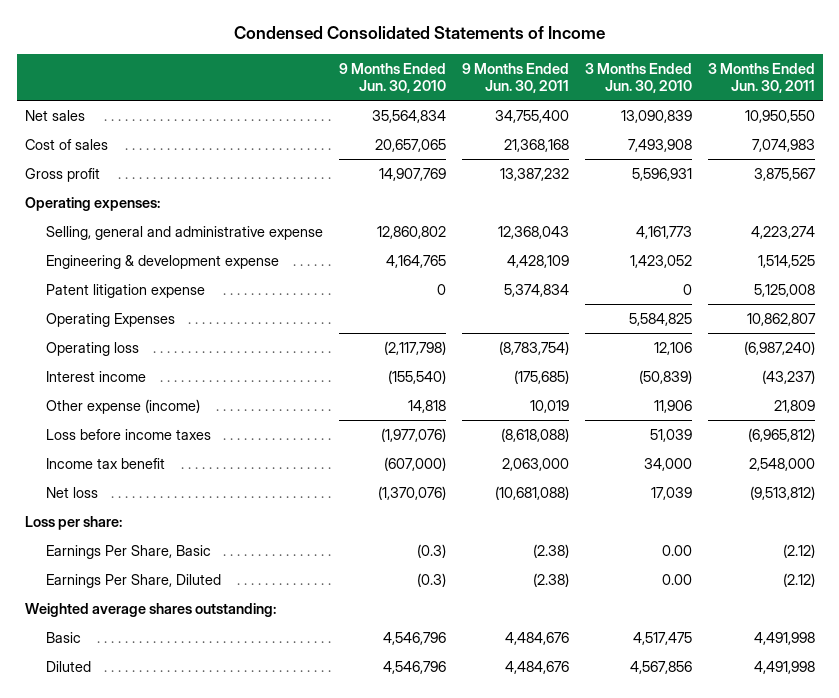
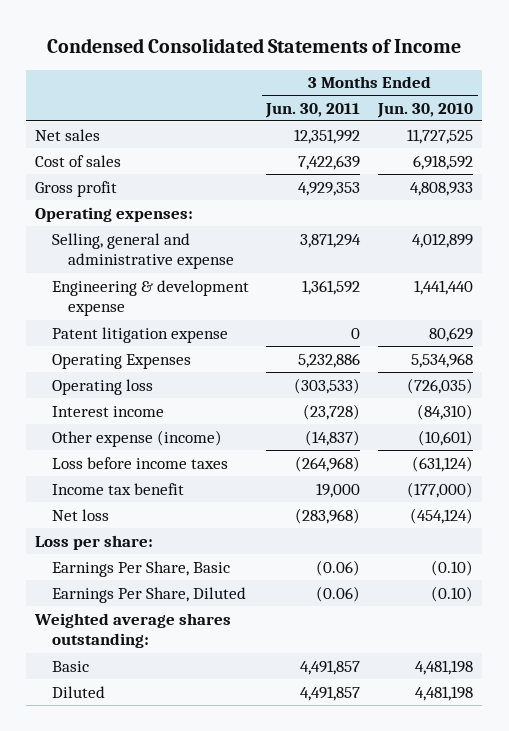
[338,62,446,94] 9 Months Ended Jun. 30, 2010 -> none
[461,62,569,94] 9 Months Ended Jun. 30, 2011 -> none
[620,109,692,123] 13,090,839 -> [407,128,474,144] 11,727,525
[744,109,815,123] 10,950,550 -> [294,128,361,144] 12,351,992
[627,138,692,152] 7,493,908 -> [413,154,474,170] 6,918,592
[751,138,815,152] 7,074,983 -> [298,154,361,170] 7,422,639
[631,167,692,181] 5,596,931 -> [410,181,474,196] 4,808,933
[753,167,816,181] 3,875,567 -> [298,181,361,196] 4,929,353
[635,225,692,239] 4,161,773 -> [412,232,474,248] 4,012,899
[750,225,815,239] 4,223,274 -> [300,232,362,248] 3,871,294
[629,254,692,268] 1,423,052 -> [414,279,474,295] 1,441,440
[757,254,815,268] 1,514,525 -> [302,279,361,295] 1,361,592
[682,283,692,295] 0 -> [429,326,474,342] 80,629
[753,283,815,297] 5,125,008 -> [351,327,361,339] 0
[628,312,692,326] 5,584,825 -> [411,352,474,368] 5,534,968
[746,312,816,326] 10,862,807 -> [298,352,361,368] 5,232,886
[653,341,692,355] 12,106 -> [407,377,474,394] (726,035)
[743,340,815,355] (6,987,240) -> [294,377,361,394] (303,533)
[638,369,692,384] (50,839) -> [417,403,474,420] (84,310)
[761,369,815,384] (43,237) -> [303,403,361,420] (23,728)
[653,399,692,413] 11,906 -> [418,429,474,446] (10,601)
[773,399,815,413] 21,809 -> [305,429,361,446] (14,837)
[649,428,692,442] 51,039 -> [412,455,474,472] (631,124)
[747,427,815,442] (6,965,812) -> [295,455,361,472] (264,968)
[643,457,692,471] 34,000 -> [407,481,474,498] (177,000)
[748,457,815,471] 2,548,000 -> [316,482,361,498] 19,000
[650,486,692,500] 17,039 -> [410,507,474,524] (454,124)
[749,485,815,500] (9,513,812) -> [295,507,361,524] (283,968)
[661,544,692,556] 0.00 -> [431,559,474,576] (0.10)
[782,543,815,558] (2.12) -> [316,559,361,576] (0.06)
[661,573,692,585] 0.00 -> [431,585,474,602] (0.10)
[782,572,815,587] (2.12) -> [316,585,361,602] (0.06)
[632,631,692,645] 4,517,475 -> [415,659,474,675] 4,481,198
[753,631,815,645] 4,491,998 -> [300,659,361,675] 4,491,857
[629,660,692,674] 4,567,856 -> [415,685,474,701] 4,481,198
[753,660,815,674] 4,491,998 -> [300,685,361,701] 4,491,857

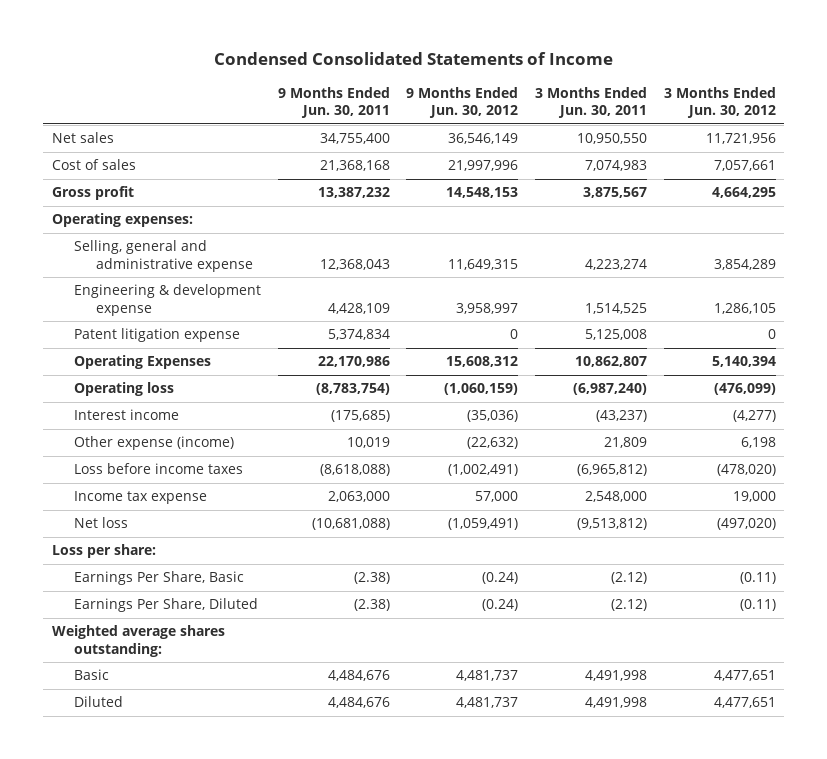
[377,102,474,118] Jun. 30, 2010 -> none
none -> [277,86,390,119] 9 Months Ended Jun. 30, 2011
none -> [406,86,519,119] 9 Months Ended Jun. 30, 2012
none -> [663,86,776,119] 3 Months Ended Jun. 30, 2012
[294,128,361,144] 12,351,992 -> [576,133,647,145] 10,950,550
[298,154,361,170] 7,422,639 -> [584,160,647,172] 7,074,983
[298,181,361,196] 4,929,353 -> [582,187,647,199] 3,875,567
[300,232,362,248] 3,871,294 -> [584,258,647,270] 4,223,274
[302,279,361,295] 1,361,592 -> [584,302,647,314] 1,514,525
[351,327,361,339] 0 -> [584,329,647,341] 5,125,008
[298,352,361,368] 5,232,886 -> [574,356,647,368] 10,862,807
[294,377,361,394] (303,533) -> [572,383,647,396] (6,987,240)
[303,403,361,420] (23,728) -> [595,410,647,423] (43,237)
[305,429,361,446] (14,837) -> [603,437,647,449] 21,809
[295,455,361,472] (264,968) -> [576,464,647,477] (6,965,812)
[51,482,184,495] Income tax benefit -> [73,491,207,505] Income tax expense
[316,482,361,498] 19,000 -> [584,491,647,503] 2,548,000
[295,507,361,524] (283,968) -> [576,518,647,531] (9,513,812)
[316,559,361,576] (0.06) -> [610,572,647,585] (2.12)
[316,585,361,602] (0.06) -> [610,599,647,612] (2.12)
[300,659,361,675] 4,491,857 -> [584,670,647,682] 4,491,998
[300,685,361,701] 4,491,857 -> [584,697,647,709] 4,491,998

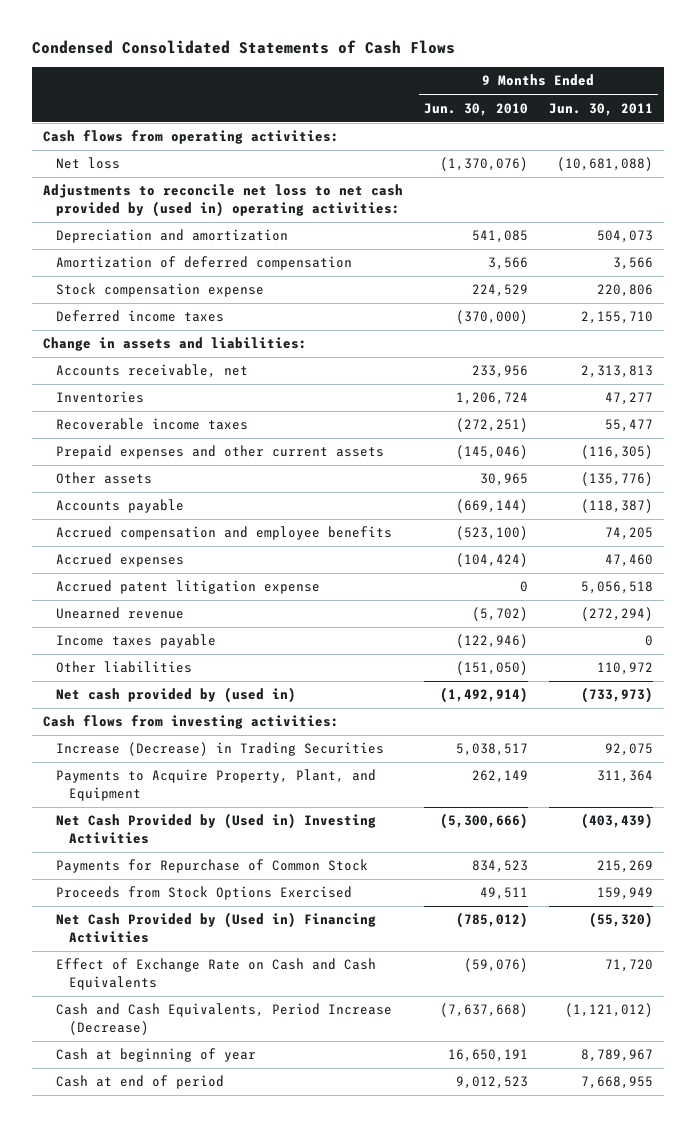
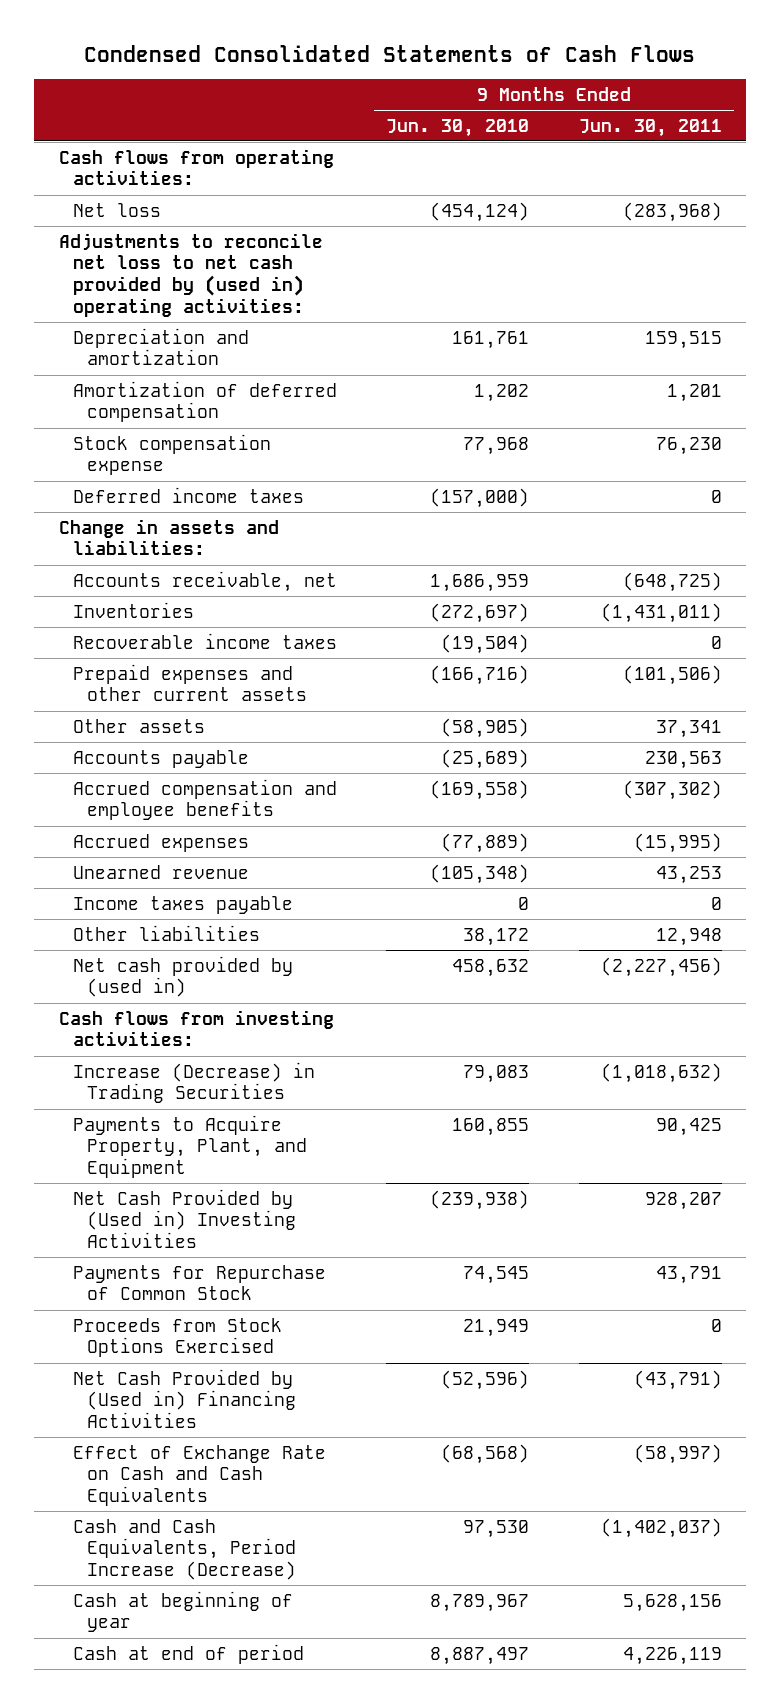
[439,157,528,172] (1,370,076) -> [430,201,530,222] (454,124)
[557,157,654,172] (10,681,088) -> [622,201,722,222] (283,968)
[471,230,528,244] 541,085 -> [452,330,530,349] 161,761
[597,230,654,244] 504,073 -> [644,330,722,349] 159,515
[487,257,528,271] 3,566 -> [474,383,530,402] 1,202
[613,257,654,271] 3,566 -> [666,383,722,402] 1,201
[471,284,528,298] 224,529 -> [463,436,530,455] 77,968
[597,284,654,298] 220,806 -> [655,436,722,455] 76,230
[455,310,528,325] (370,000) -> [430,487,530,508] (157,000)
[581,311,654,325] 2,155,710 -> [710,489,722,503] 0
[55,580,320,595] Accrued patent litigation expense -> none
[471,365,528,379] 233,956 -> [430,573,530,592] 1,686,959
[581,365,654,379] 2,313,813 -> [622,571,722,592] (648,725)
[455,392,528,406] 1,206,724 -> [430,602,530,623] (272,697)
[605,392,654,406] 47,277 -> [600,602,722,623] (1,431,011)
[455,418,528,433] (272,251) -> [441,633,530,654] (19,504)
[605,419,654,433] 55,477 -> [710,635,722,649] 0
[455,445,528,460] (145,046) -> [430,664,530,685] (166,716)
[581,445,654,460] (116,305) -> [622,664,722,685] (101,506)
[479,473,528,487] 30,965 -> [441,717,530,738] (58,905)
[581,472,654,487] (135,776) -> [655,719,722,738] 37,341
[455,499,528,514] (669,144) -> [441,748,530,769] (25,689)
[581,499,654,514] (118,387) -> [644,750,722,769] 230,563
[455,526,528,541] (523,100) -> [430,779,530,800] (169,558)
[605,527,654,541] 74,205 -> [622,779,722,800] (307,302)
[455,553,528,568] (104,424) -> [441,832,530,853] (77,889)
[605,554,654,568] 47,460 -> [633,832,722,853] (15,995)
[471,607,528,622] (5,702) -> [430,863,530,884] (105,348)
[581,607,654,622] (272,294) -> [655,865,722,884] 43,253
[455,634,528,649] (122,946) -> [518,896,530,910] 0
[455,661,528,676] (151,050) -> [463,927,530,946] 38,172
[597,662,654,676] 110,972 -> [655,927,722,946] 12,948
[439,687,528,704] (1,492,914) -> [452,958,530,977] 458,632
[581,687,654,704] (733,973) -> [600,956,722,977] (2,227,456)
[455,743,528,757] 5,038,517 -> [463,1064,530,1083] 79,083
[605,743,654,757] 92,075 -> [600,1062,722,1083] (1,018,632)
[471,770,528,784] 262,149 -> [452,1117,530,1136] 160,855
[597,770,654,784] 311,364 -> [655,1117,722,1136] 90,425
[439,813,528,830] (5,300,666) -> [430,1189,530,1210] (239,938)
[581,813,654,830] (403,439) -> [644,1191,722,1210] 928,207
[471,860,528,874] 834,523 -> [463,1265,530,1284] 74,545
[597,860,654,874] 215,269 -> [655,1265,722,1284] 43,791
[479,887,528,901] 49,511 -> [463,1318,530,1337] 21,949
[597,887,654,901] 159,949 -> [710,1318,722,1332] 0
[455,912,528,929] (785,012) -> [441,1369,530,1390] (52,596)
[589,912,654,929] (55,320) -> [633,1369,722,1390] (43,791)
[463,958,528,973] (59,076) -> [441,1443,530,1464] (68,568)
[605,959,654,973] 71,720 -> [633,1443,722,1464] (58,997)
[439,1003,528,1018] (7,637,668) -> [463,1519,530,1538] 97,530
[565,1003,654,1018] (1,121,012) -> [600,1517,722,1538] (1,402,037)
[447,1049,528,1063] 16,650,191 -> [430,1593,530,1612] 8,789,967
[581,1049,654,1063] 8,789,967 -> [622,1593,722,1612] 5,628,156
[455,1076,528,1090] 9,012,523 -> [430,1646,530,1665] 8,887,497
[581,1076,654,1090] 7,668,955 -> [622,1646,722,1665] 4,226,119

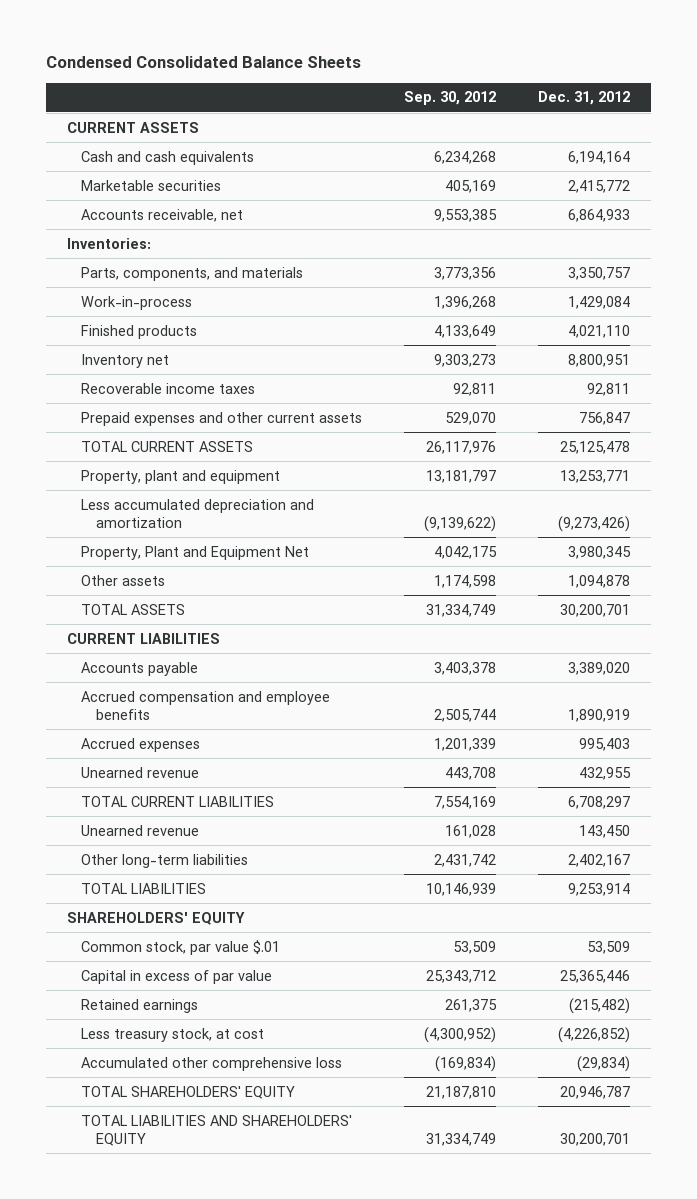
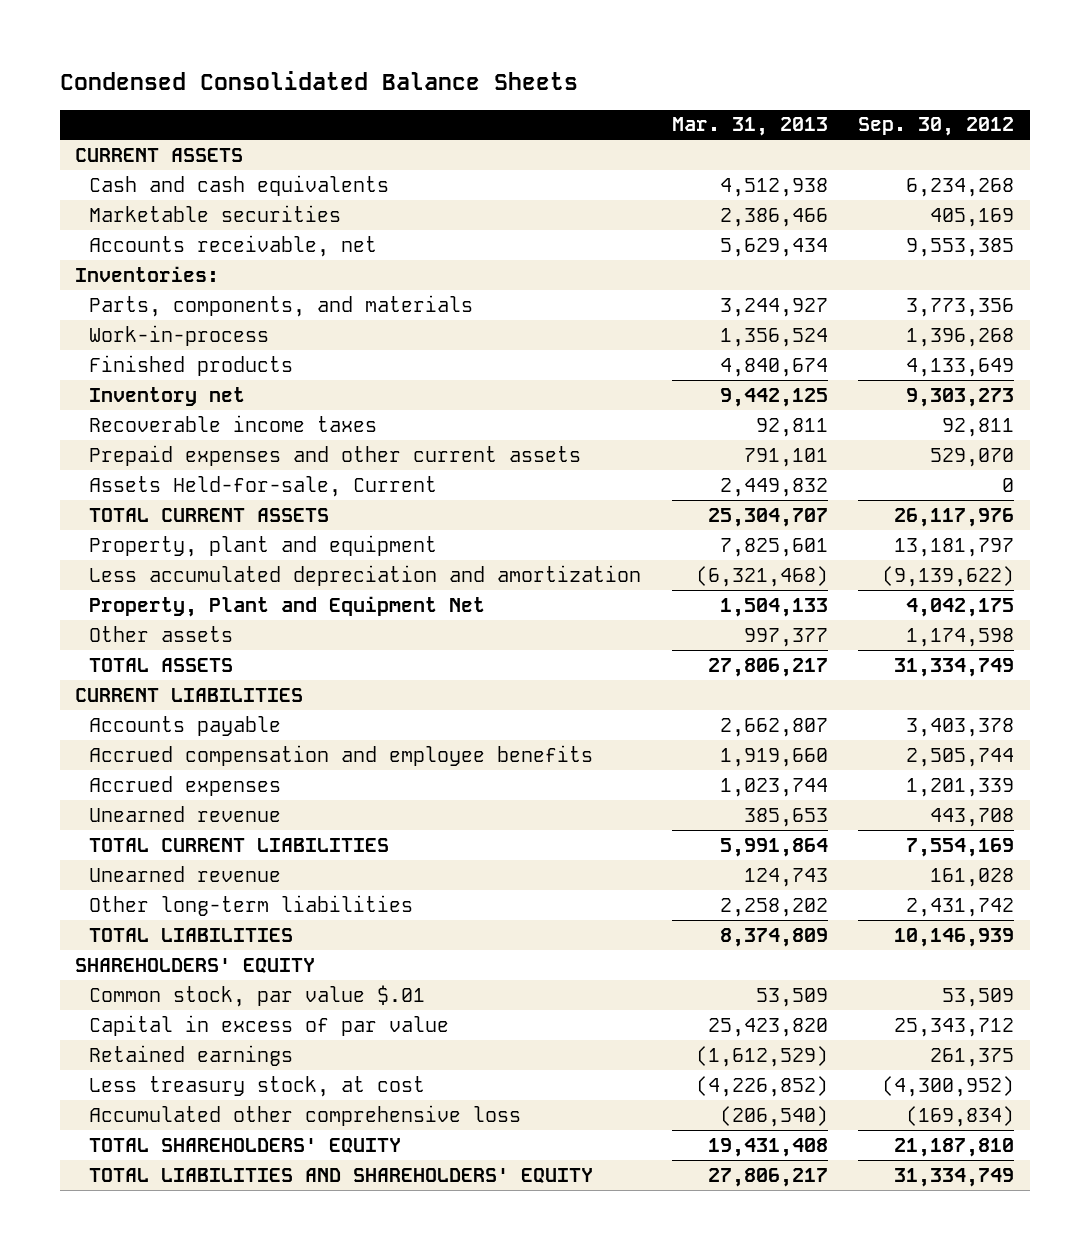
[538,91,631,106] Dec. 31, 2012 -> none
none -> [671,117,828,137] Mar. 31, 2013
none -> [89,475,438,497] Assets Held-for-sale, Current

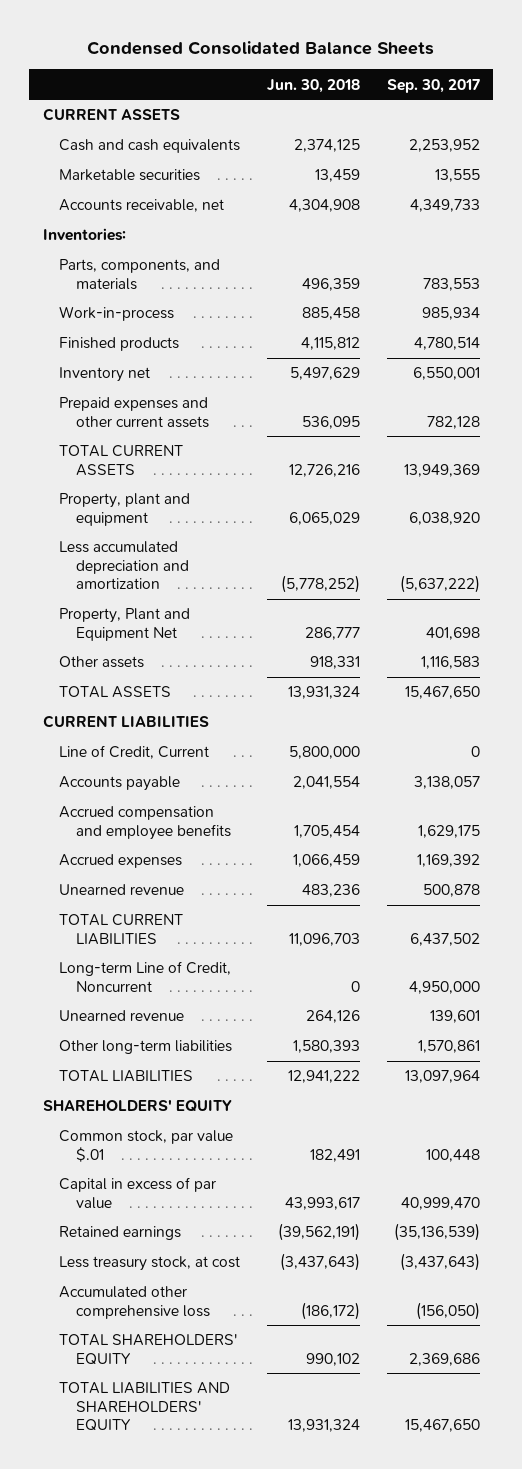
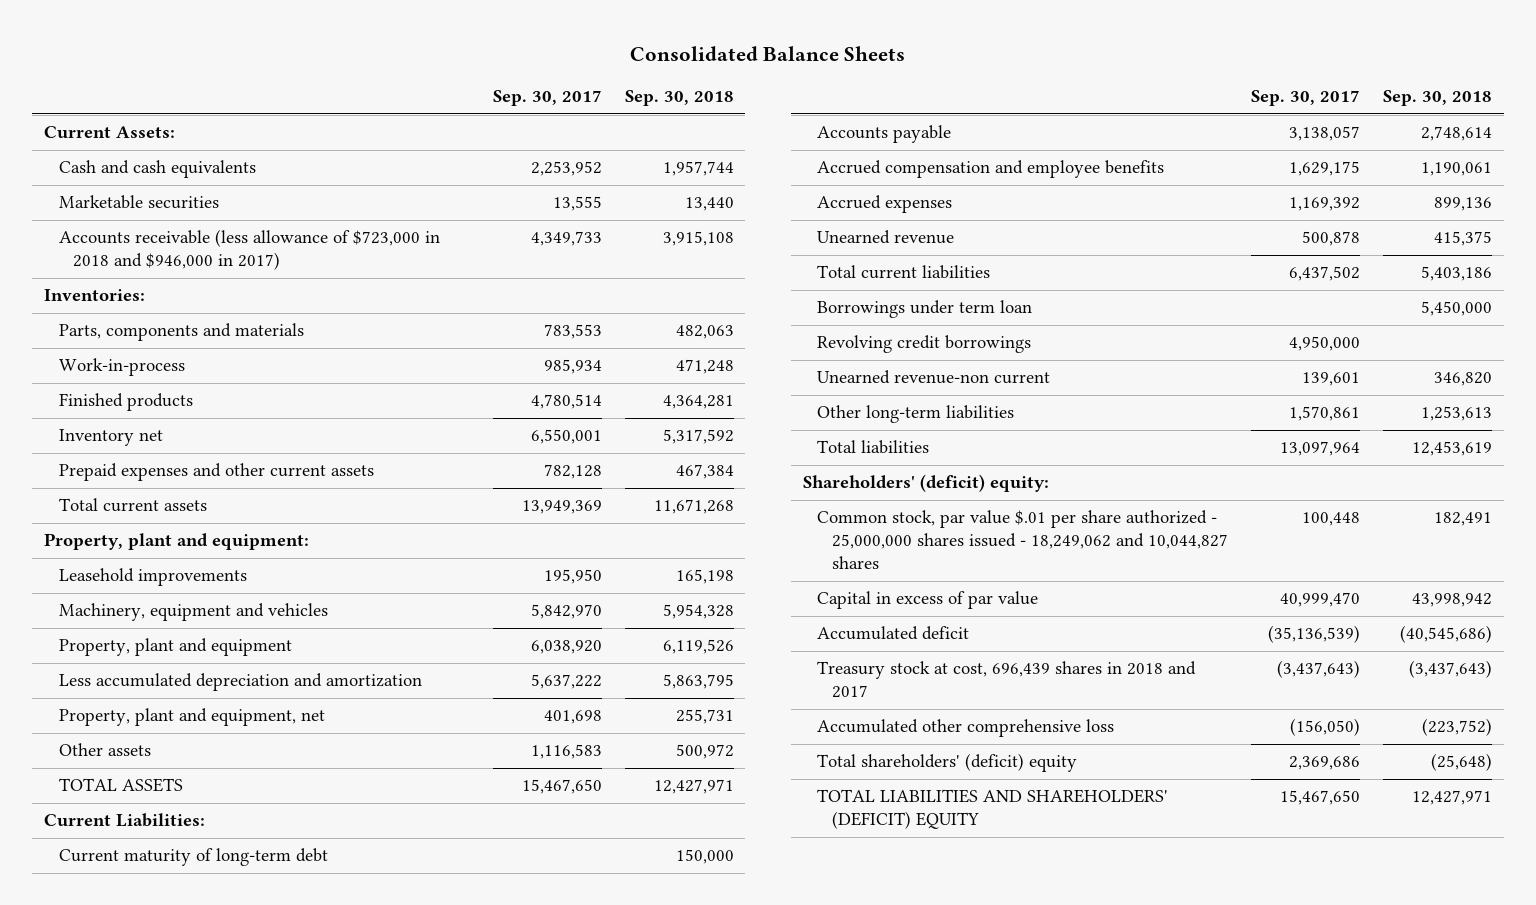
[87,40,435,55] Condensed Consolidated Balance Sheets -> [630,45,906,61] Consolidated Balance Sheets
[266,78,360,93] Jun. 30, 2018 -> none
none -> [624,90,734,107] Sep. 30, 2018
[42,108,180,122] CURRENT ASSETS -> [43,126,175,140] Current Assets:
[59,199,225,213] Accounts receivable, net -> [58,229,440,271] Accounts receivable (less allowance of $723,000 in 2018 and $946,000 in 2017)
[59,259,221,290] Parts, components, and materials -> [58,323,304,342] Parts, components and materials
[59,445,184,476] TOTAL CURRENT ASSETS -> [58,498,207,513] Total current assets
none -> [43,533,309,551] Property, plant and equipment:
none -> [58,568,247,587] Leasehold improvements
none -> [58,603,328,622] Machinery, equipment and vehicles
[399,575,480,594] (5,637,222) -> [530,674,602,690] 5,637,222
[59,608,191,641] Property, Plant and Equipment Net -> [58,708,325,727] Property, plant and equipment, net
[59,745,210,760] Line of Credit, Current -> none
[42,715,209,729] CURRENT LIABILITIES -> [43,813,205,828] Current Liabilities:
none -> [58,848,328,867] Current maturity of long-term debt
[59,914,184,945] TOTAL CURRENT LIABILITIES -> [817,265,991,280] Total current liabilities
none -> [817,300,1033,319] Borrowings under term loan
[59,961,232,992] Long-term Line of Credit, Noncurrent -> [817,335,1032,354] Revolving credit borrowings
[59,1010,185,1022] Unearned revenue -> [817,370,1051,385] Unearned revenue-non current
[59,1070,194,1083] TOTAL LIABILITIES -> [817,440,930,455] Total liabilities
[42,1100,232,1113] SHAREHOLDERS' EQUITY -> [802,474,1049,493] Shareholders' (deficit) equity:
[59,1130,234,1162] Common stock, par value $.01 -> [817,510,1229,570] Common stock, par value $.01 per share authorized - 25,000,000 shares issued - 18,249,062 and 10,044,827 shares
[59,1226,182,1241] Retained earnings -> [817,626,970,641] Accumulated deficit
[59,1256,241,1272] Less treasury stock, at cost -> [817,661,1197,699] Treasury stock at cost, 696,439 shares in 2018 and 2017
[59,1334,238,1365] TOTAL SHAREHOLDERS' EQUITY -> [817,753,1078,773] Total shareholders' (deficit) equity
[59,1382,231,1432] TOTAL LIABILITIES AND SHAREHOLDERS' EQUITY -> [817,789,1169,830] TOTAL LIABILITIES AND SHAREHOLDERS' (DEFICIT) EQUITY

